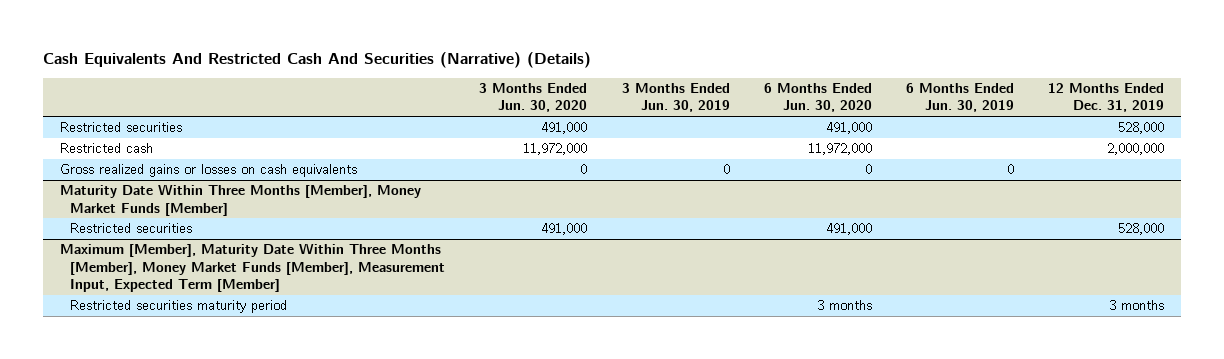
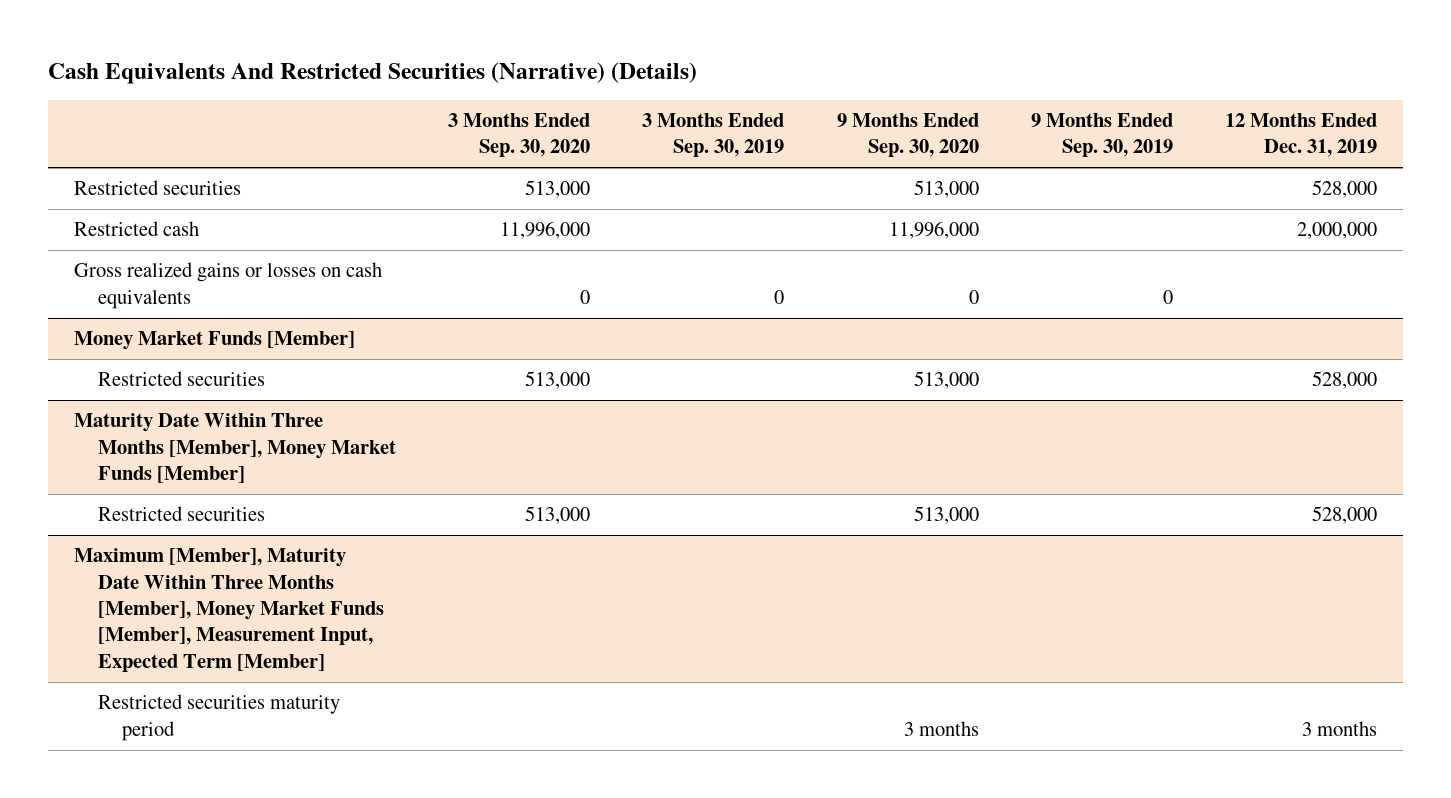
[42,52,591,69] Cash Equivalents And Restricted Cash And Securities (Narrative) (Details) -> [47,62,697,85] Cash Equivalents And Restricted Securities (Narrative) (Details)
[479,83,588,113] 3 Months Ended Jun. 30, 2020 -> none
[621,83,730,113] 3 Months Ended Jun. 30, 2019 -> none
[763,83,872,113] 6 Months Ended Jun. 30, 2020 -> none
[905,83,1014,113] 6 Months Ended Jun. 30, 2019 -> none
none -> [448,112,591,158] 3 Months Ended Sep. 30, 2020
none -> [642,112,785,158] 3 Months Ended Sep. 30, 2019
none -> [836,112,979,158] 9 Months Ended Sep. 30, 2020
none -> [1031,112,1174,158] 9 Months Ended Sep. 30, 2019
none -> [73,331,355,351] Money Market Funds [Member]
none -> [97,371,265,387] Restricted securities

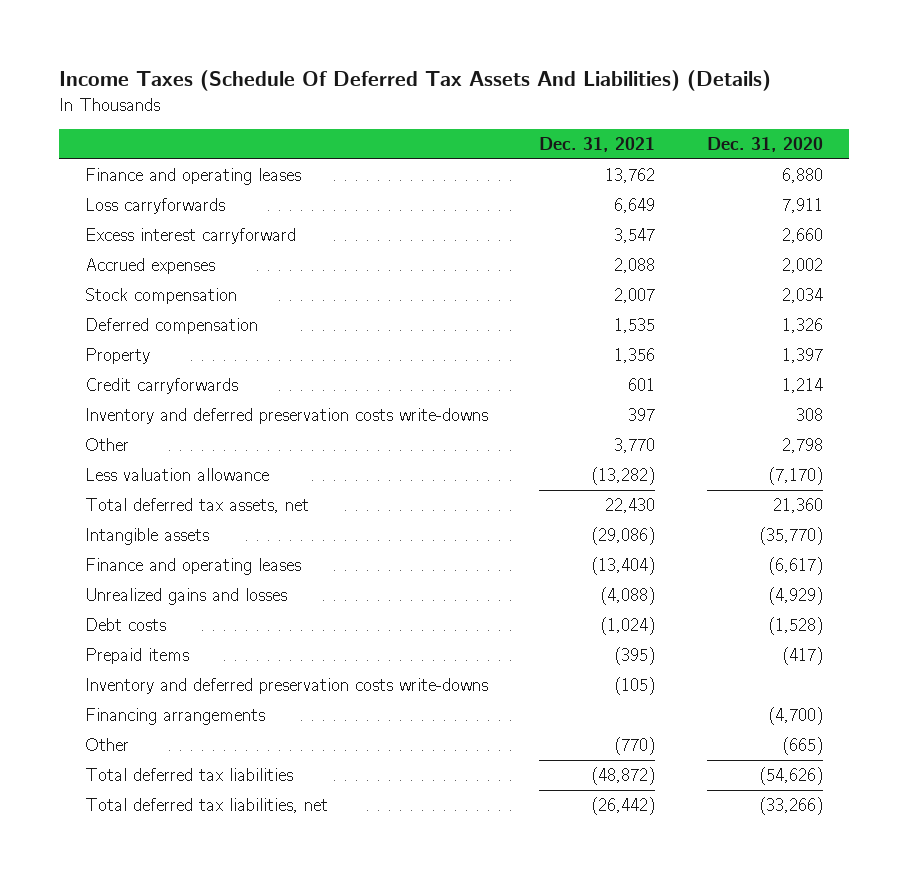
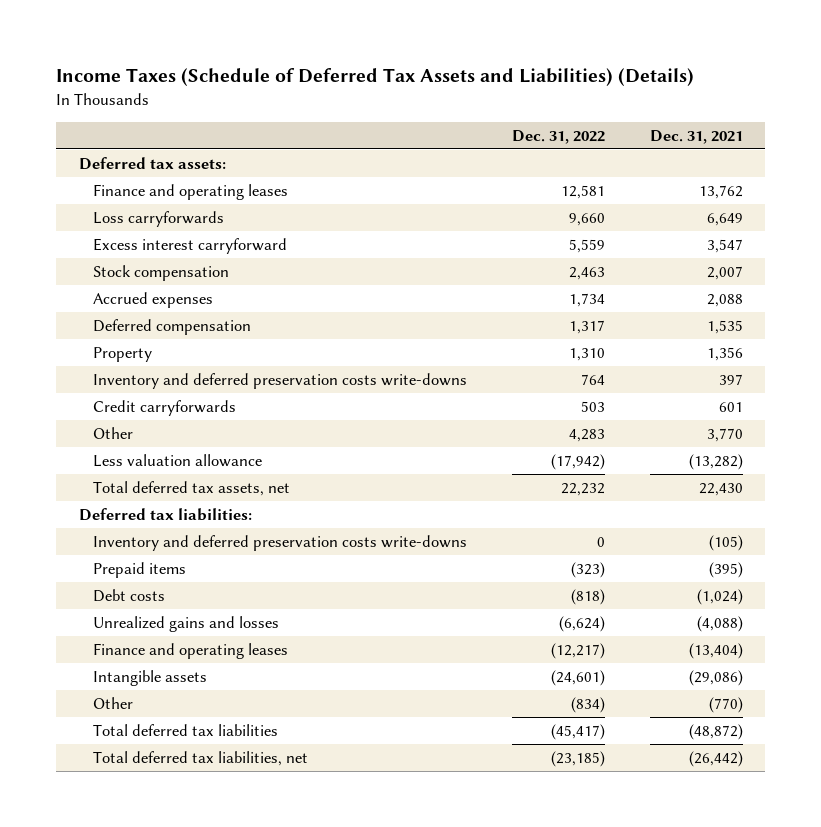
[58,70,771,92] Income Taxes (Schedule Of Deferred Tax Assets And Liabilities) (Details) -> [56,68,695,87] Income Taxes (Schedule of Deferred Tax Assets and Liabilities) (Details)
[707,136,824,152] Dec. 31, 2020 -> none
none -> [511,129,605,144] Dec. 31, 2022
none -> [78,157,226,171] Deferred tax assets:
[84,258,215,275] Accrued expenses -> [92,292,213,309] Accrued expenses
[84,378,238,395] Credit carryforwards -> [92,400,236,417] Credit carryforwards
none -> [78,508,252,522] Deferred tax liabilities:
[84,708,265,726] Financing arrangements -> none
[84,648,189,665] Prepaid items -> [92,562,186,579] Prepaid items
[84,618,166,632] Debt costs -> [92,589,165,603] Debt costs
[84,588,287,606] Unrealized gains and losses -> [92,616,279,633] Unrealized gains and losses
[84,558,301,576] Finance and operating leases -> [92,643,288,660] Finance and operating leases
[84,528,209,546] Intangible assets -> [92,670,207,687] Intangible assets

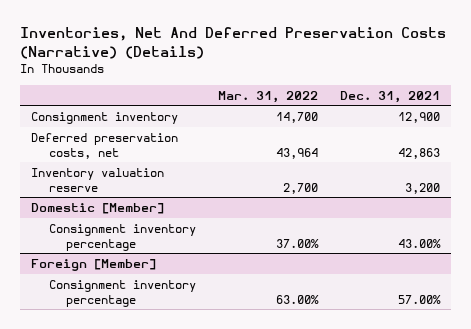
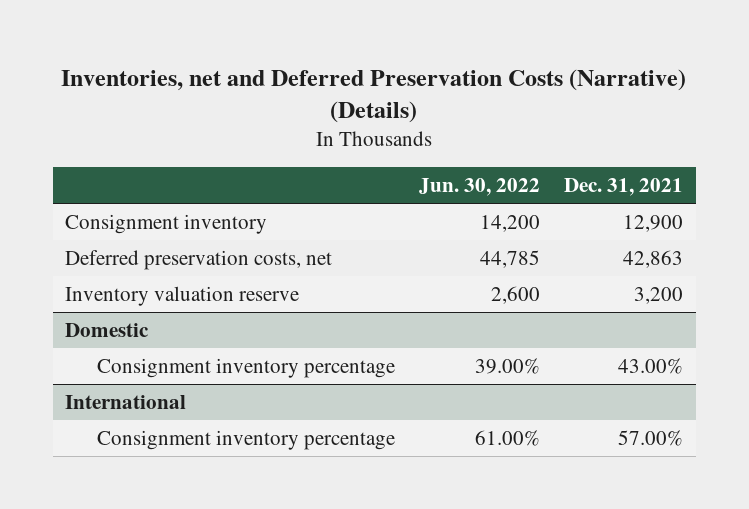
[19,27,446,59] Inventories, Net And Deferred Preservation Costs (Narrative) (Details) -> [61,68,687,123] Inventories, net and Deferred Preservation Costs (Narrative) (Details)
[217,90,318,103] Mar. 31, 2022 -> none
none -> [418,177,540,196] Jun. 30, 2022
[30,202,164,214] Domestic [Member] -> [65,322,150,337] Domestic
[30,258,156,271] Foreign [Member] -> [65,394,187,409] International

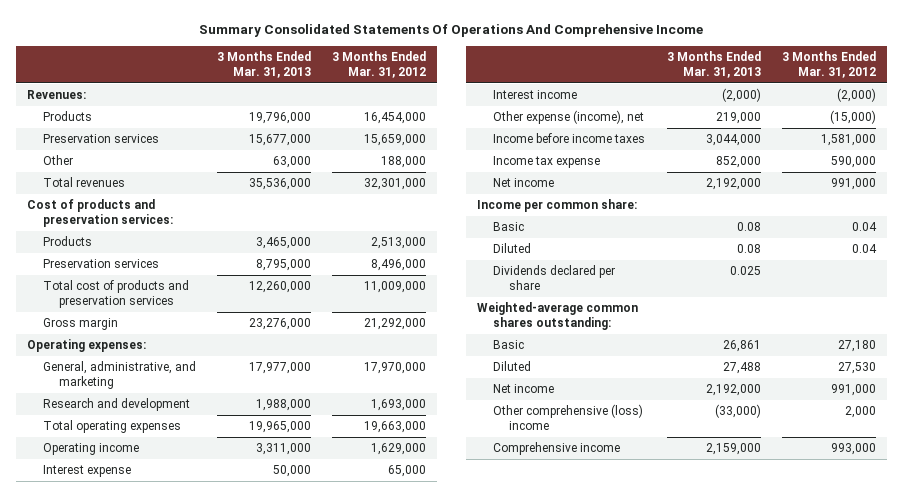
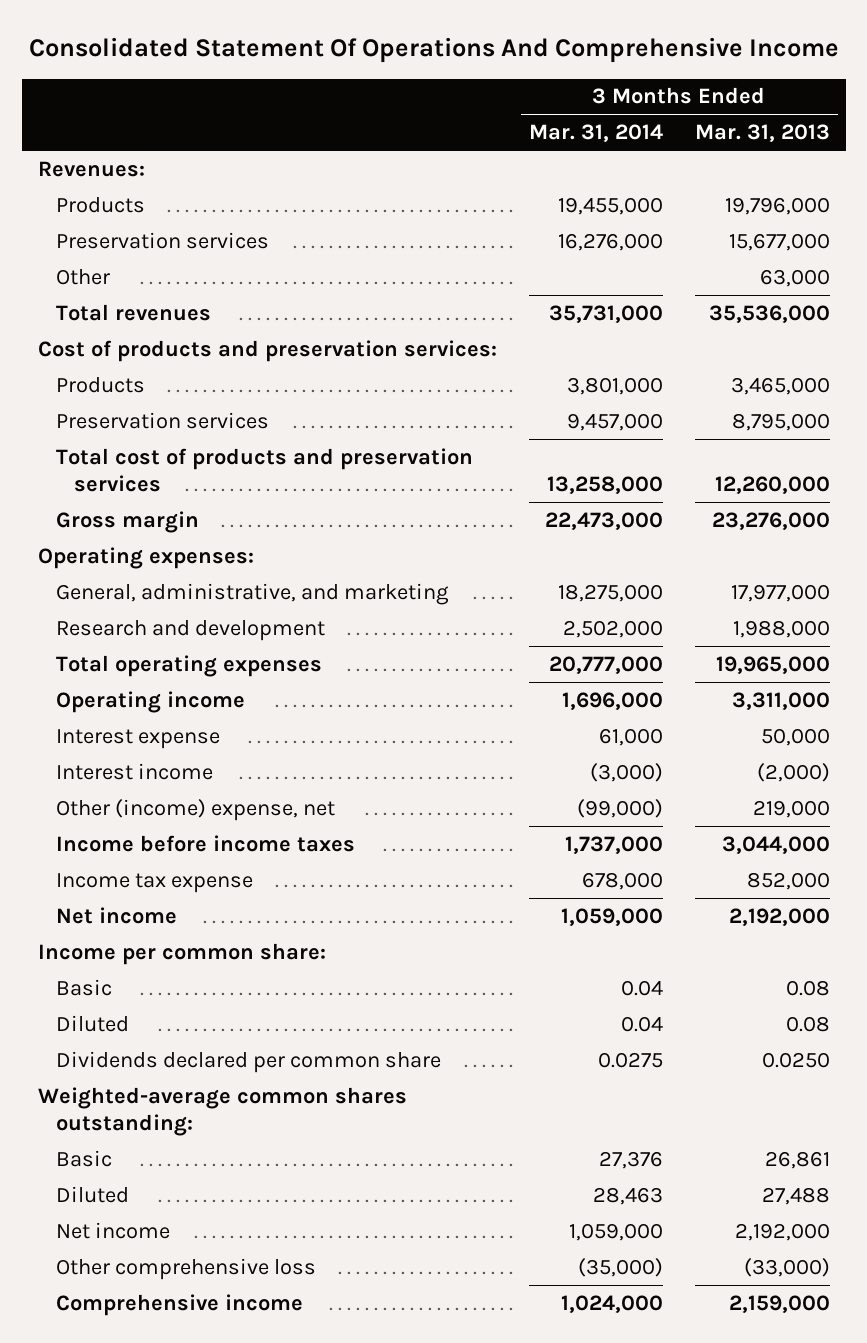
[199,24,704,38] Summary Consolidated Statements Of Operations And Comprehensive Income -> [28,37,839,64] Consolidated Statement Of Operations And Comprehensive Income
[332,50,427,79] 3 Months Ended Mar. 31, 2012 -> none
none -> [528,124,663,143] Mar. 31, 2014
[492,109,644,124] Other expense (income), net -> [55,798,335,821] Other (income) expense, net
[492,264,615,291] Dividends declared per share -> [55,1050,441,1073] Dividends declared per common share
[730,265,762,275] 0.025 -> [761,1051,830,1068] 0.0250
[492,403,643,431] Other comprehensive (loss) income -> [55,1257,316,1280] Other comprehensive loss

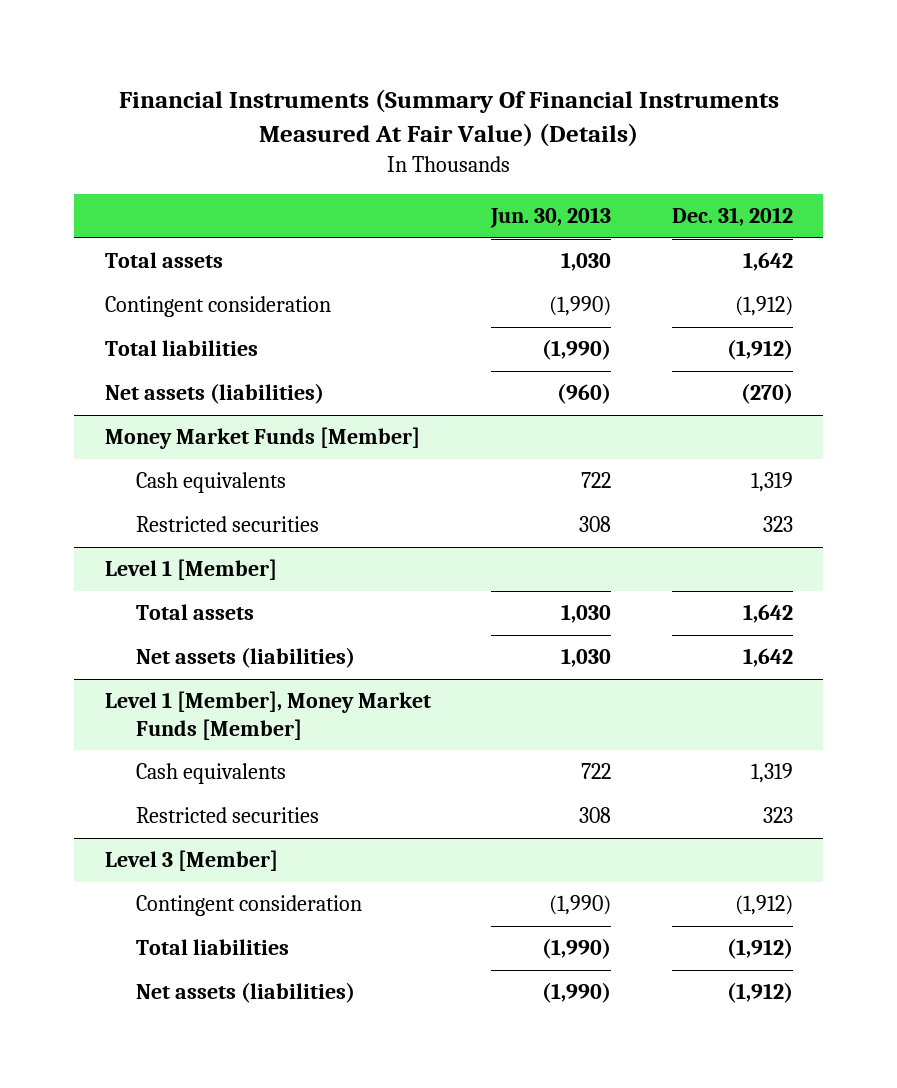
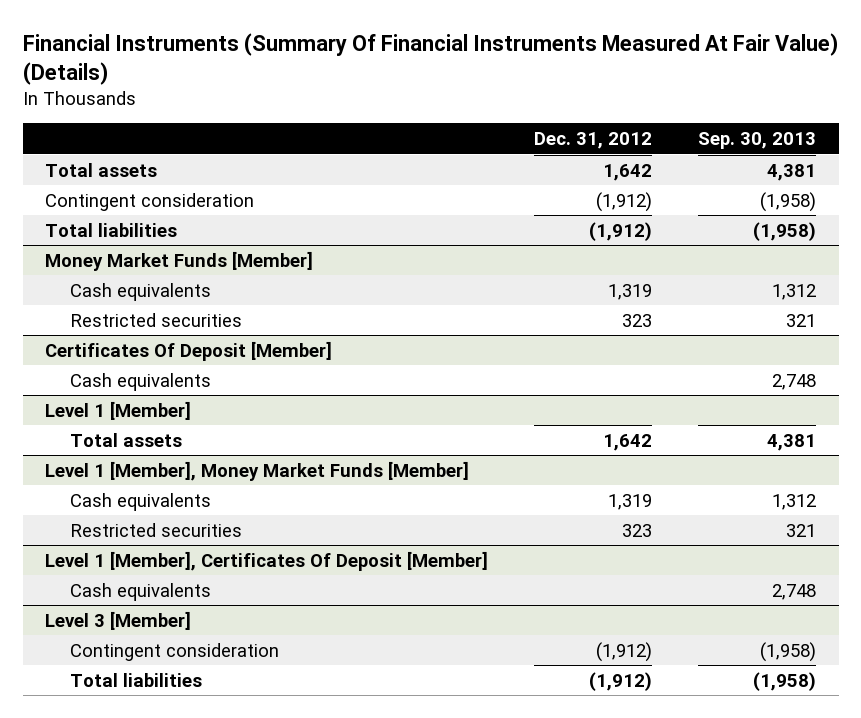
[490,207,612,229] Jun. 30, 2013 -> none
none -> [697,132,816,150] Sep. 30, 2013
[104,383,324,405] Net assets (liabilities) -> none
none -> [45,340,333,361] Certificates Of Deposit [Member]
none -> [69,372,211,391] Cash equivalents
[136,647,356,669] Net assets (liabilities) -> none
none -> [45,550,489,571] Level 1 [Member], Certificates Of Deposit [Member]
none -> [69,582,211,601] Cash equivalents
[136,982,356,1004] Net assets (liabilities) -> none

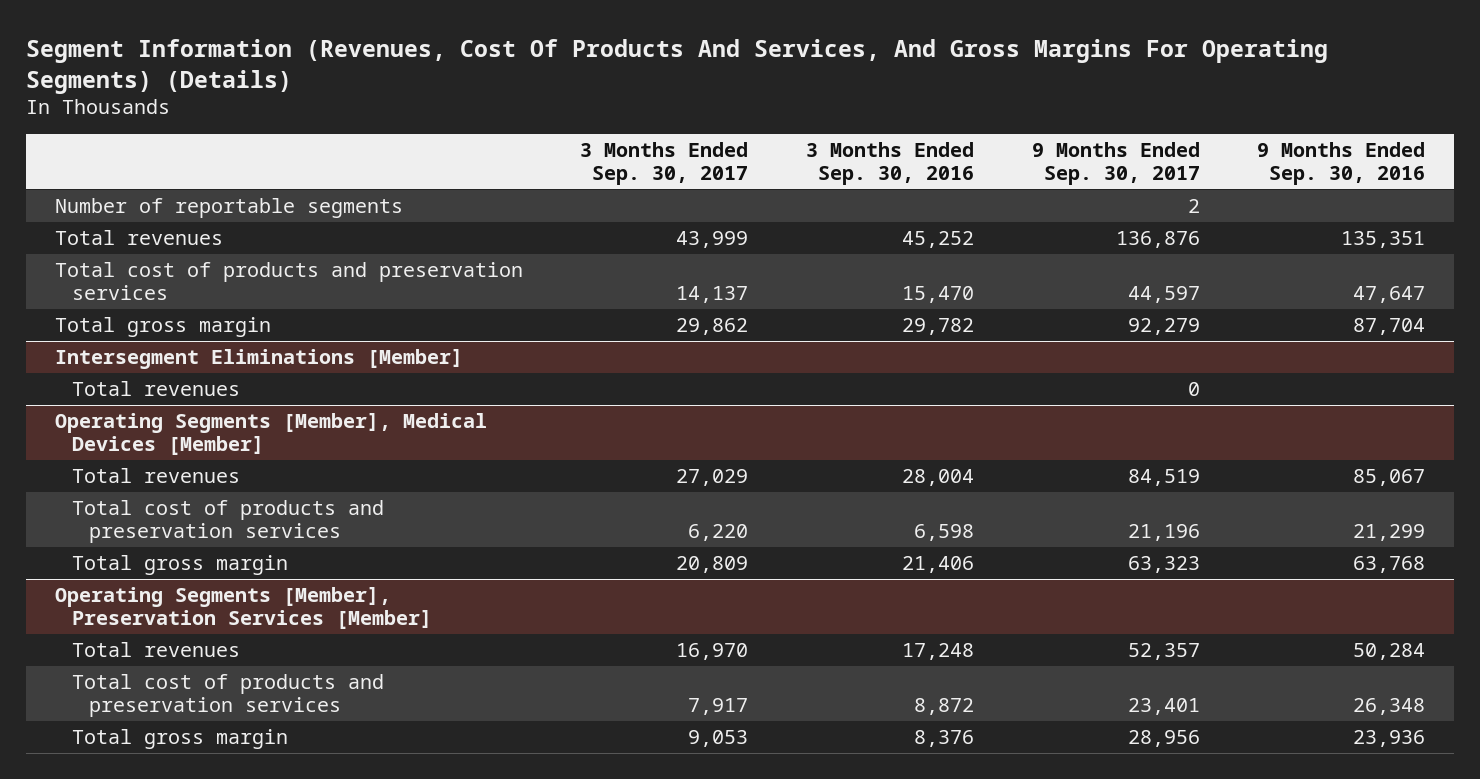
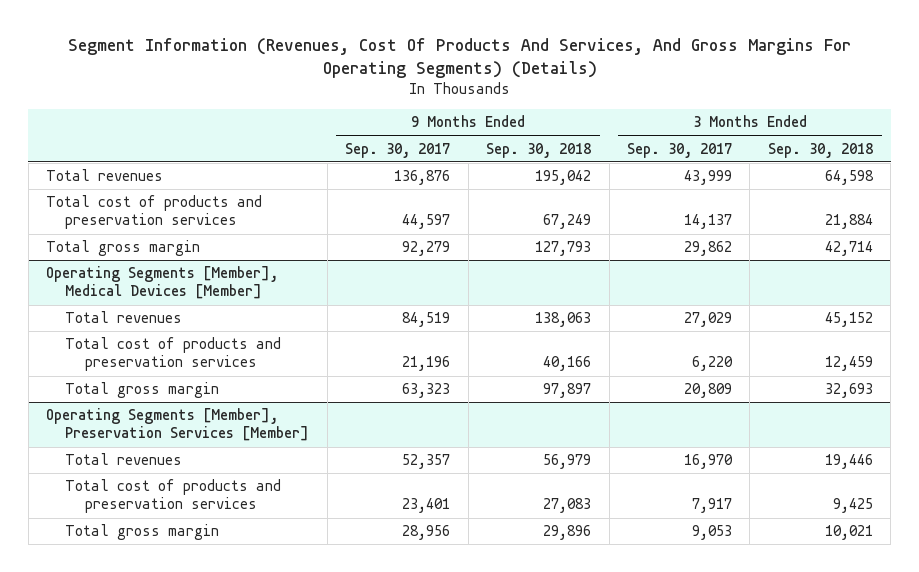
[806,142,975,186] 3 Months Ended Sep. 30, 2016 -> none
[1257,142,1426,186] 9 Months Ended Sep. 30, 2016 -> none
none -> [486,142,592,158] Sep. 30, 2018
none -> [767,142,873,158] Sep. 30, 2018
[54,198,403,219] Number of reportable segments -> none
[54,349,463,370] Intersegment Eliminations [Member] -> none
[72,381,241,397] Total revenues -> none

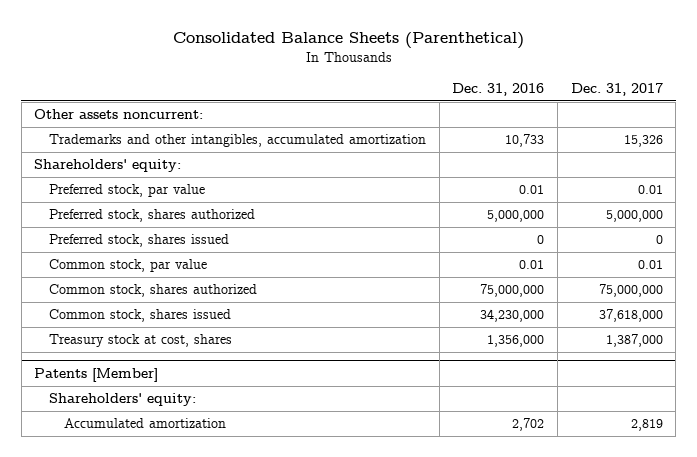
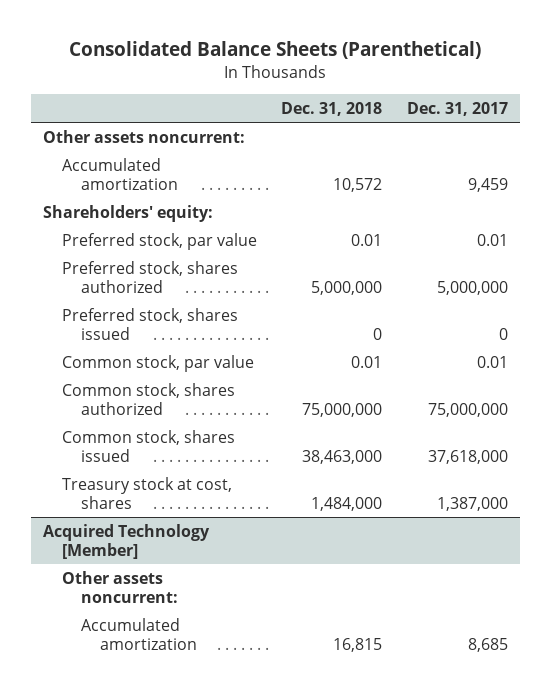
[452,83,545,97] Dec. 31, 2016 -> none
none -> [281,101,383,116] Dec. 31, 2018
[49,134,427,148] Trademarks and other intangibles, accumulated amortization -> none
none -> [62,157,179,191] Accumulated amortization
[34,367,159,382] Patents [Member] -> none
[49,393,197,407] Shareholders' equity: -> none
none -> [43,523,211,560] Acquired Technology [Member]
none -> [62,570,179,604] Other assets noncurrent:
[630,419,663,432] 2,819 -> [467,638,508,653] 8,685

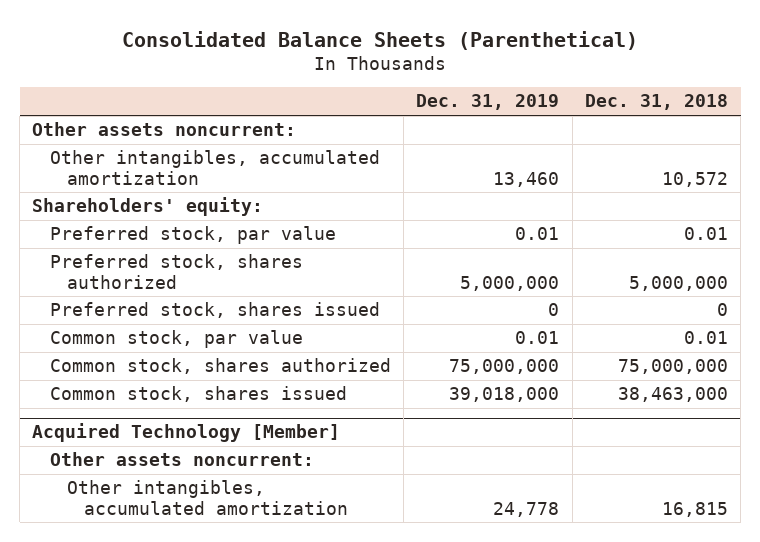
[406,101,508,116] Dec. 31, 2017 -> none
none -> [416,94,560,111] Dec. 31, 2019
[62,157,179,191] Accumulated amortization -> [49,150,380,185] Other intangibles, accumulated amortization
[62,476,233,510] Treasury stock at cost, shares -> none
[81,617,197,651] Accumulated amortization -> [67,480,349,515] Other intangibles, accumulated amortization

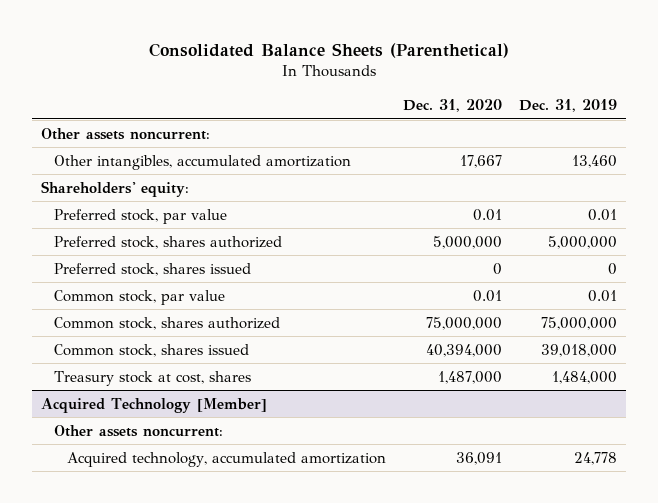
[584,94,728,111] Dec. 31, 2018 -> none
none -> [402,99,502,113] Dec. 31, 2020
none -> [53,370,251,386] Treasury stock at cost, shares
[67,480,349,515] Other intangibles, accumulated amortization -> [66,451,386,467] Acquired technology, accumulated amortization

